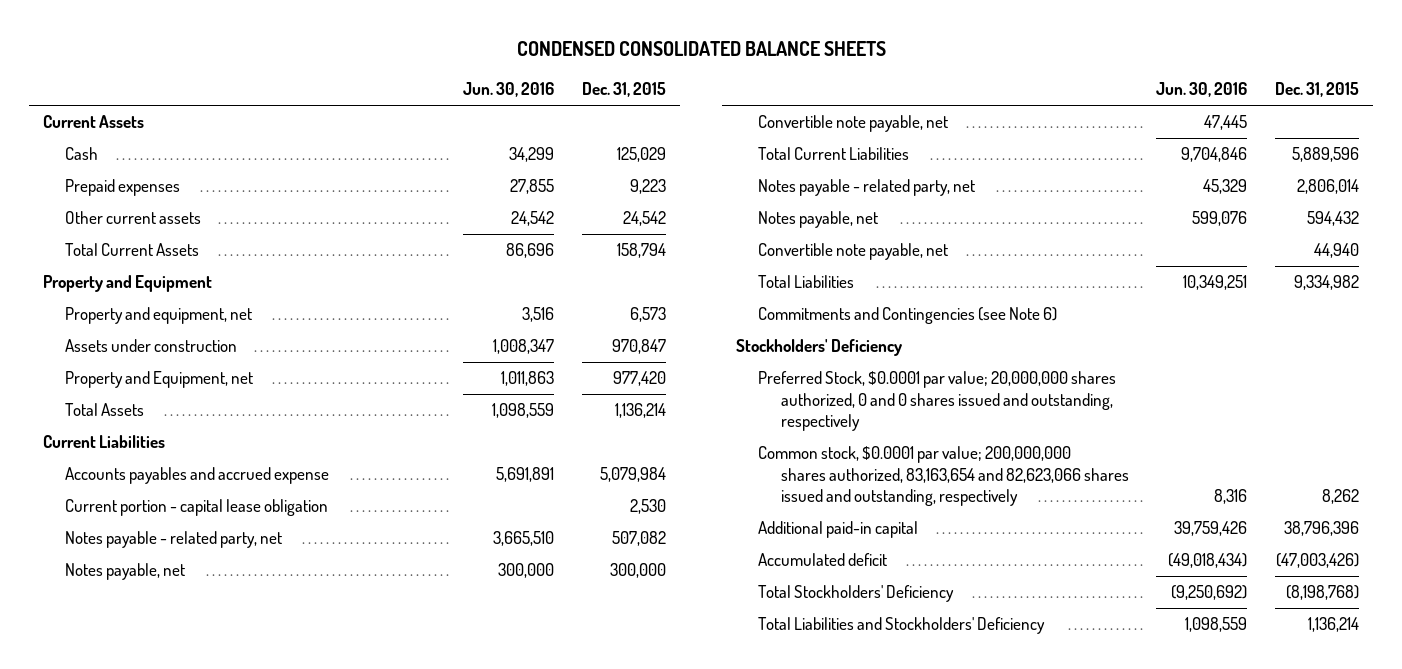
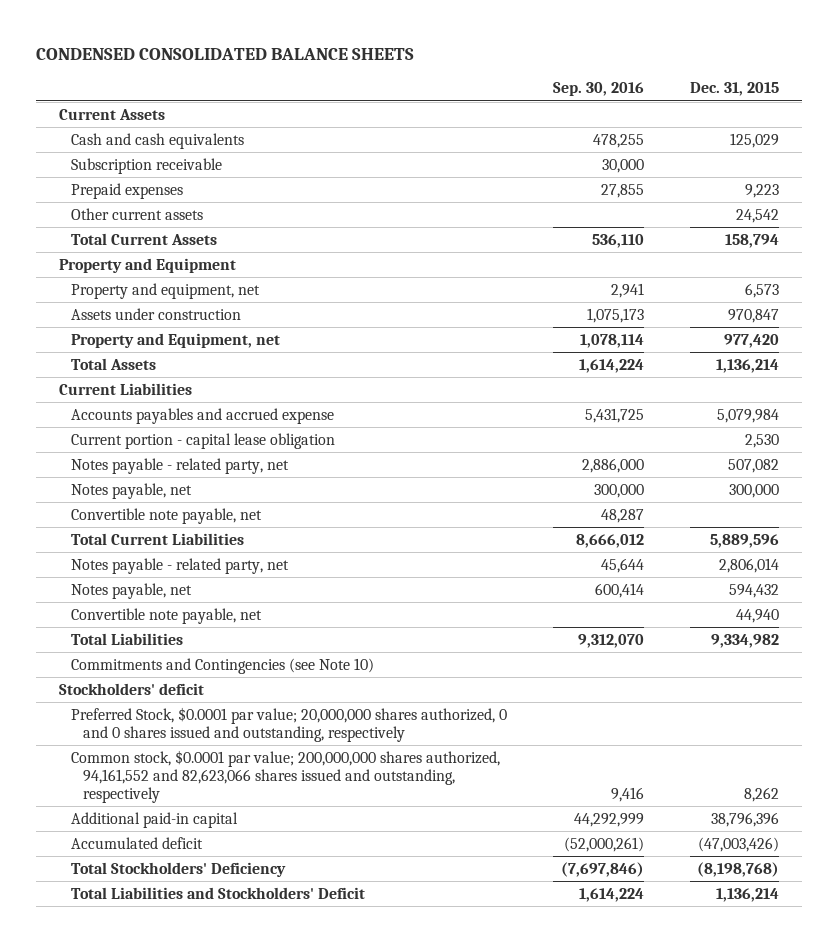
[463,82,555,98] Jun. 30, 2016 -> none
none -> [552,82,644,97] Sep. 30, 2016
[65,147,99,161] Cash -> [70,132,244,149] Cash and cash equivalents
none -> [70,157,222,174] Subscription receivable
[758,307,1058,325] Commitments and Contingencies (see Note 6) -> [70,657,374,674] Commitments and Contingencies (see Note 10)
[736,339,903,357] Stockholders' Deficiency -> [58,682,204,695] Stockholders' deficit
[758,446,1129,506] Common stock, $0.0001 par value; 200,000,000 shares authorized, 83,163,654 and 82,623,066 shares issued and outstanding, respectively -> [70,749,500,803] Common stock, $0.0001 par value; 200,000,000 shares authorized, 94,161,552 and 82,623,066 shares issued and outstanding, respectively
[758,617,1046,635] Total Liabilities and Stockholders' Deficiency -> [70,886,365,899] Total Liabilities and Stockholders' Deficit

